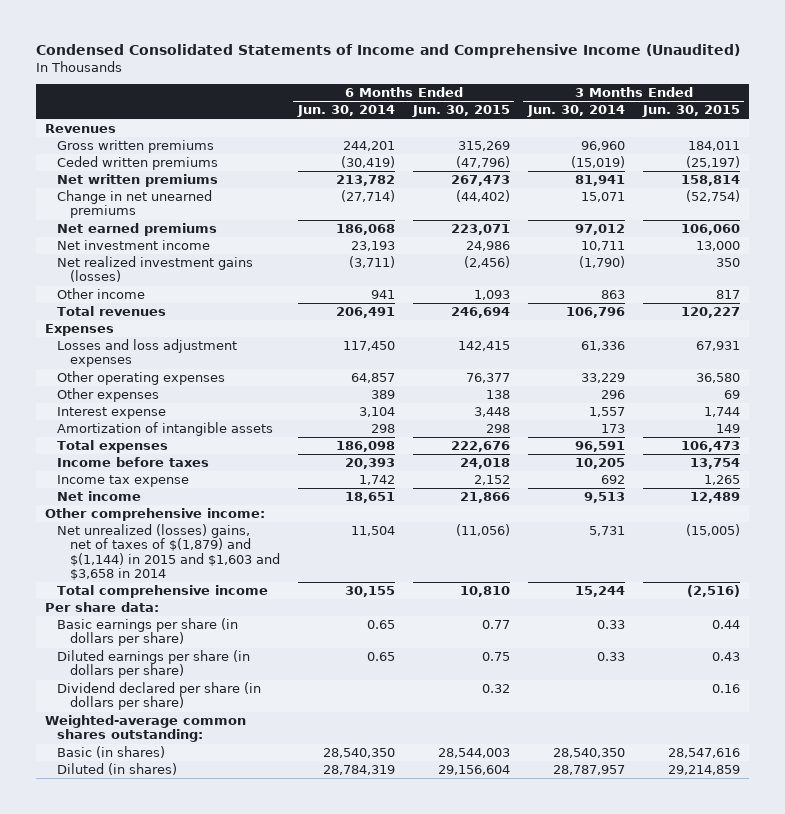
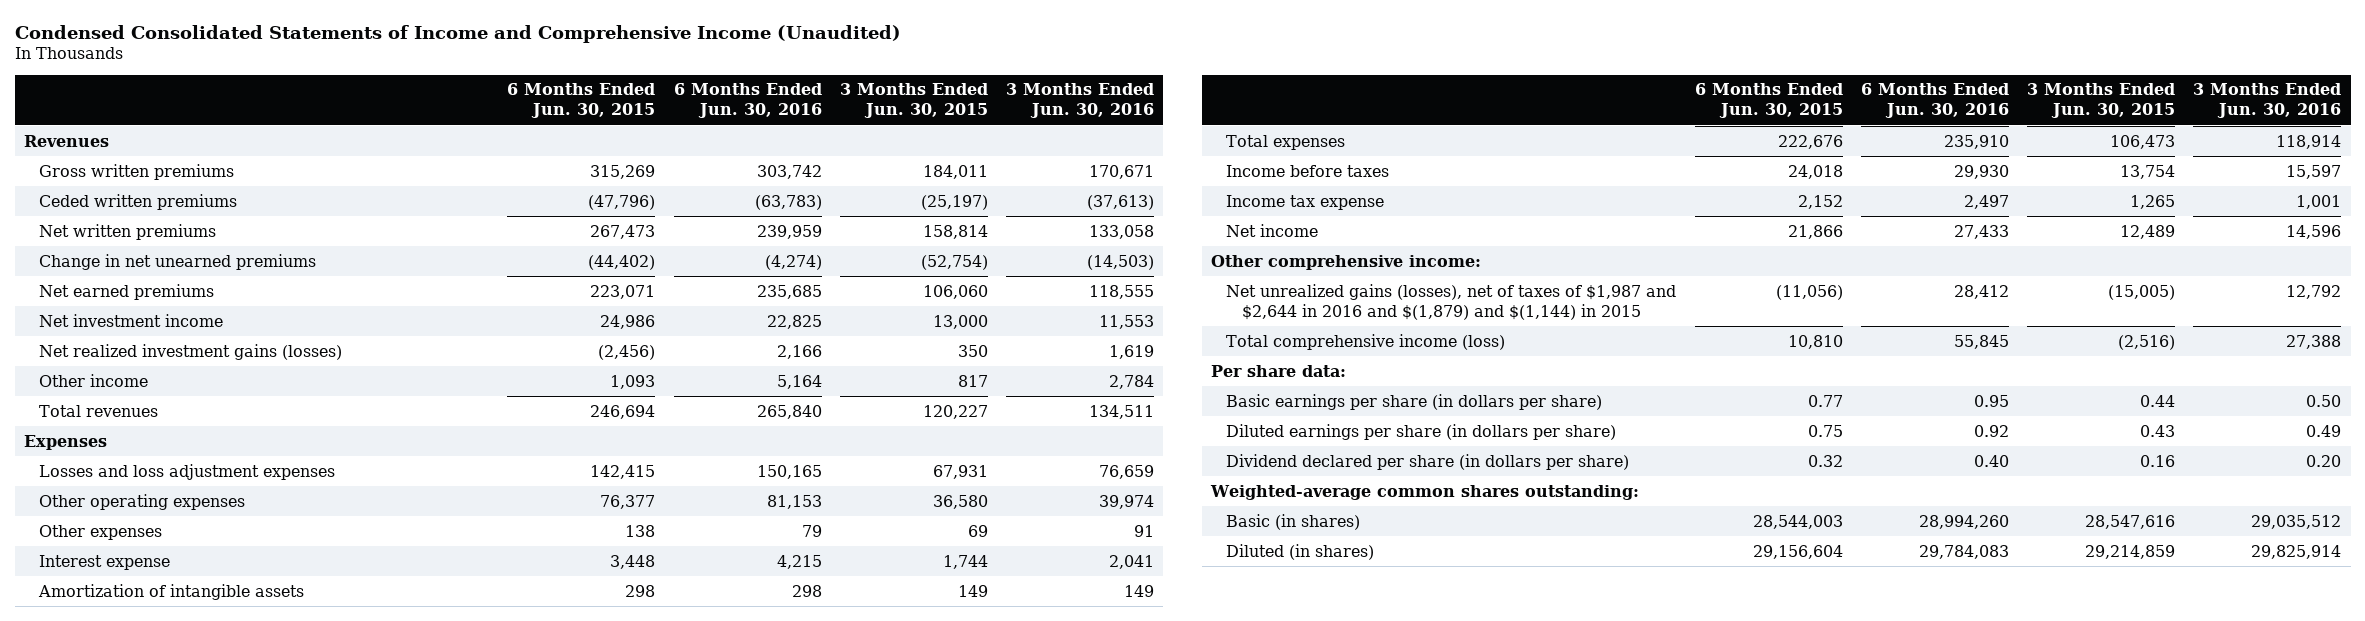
[296,105,395,118] Jun. 30, 2014 -> none
[526,105,625,118] Jun. 30, 2014 -> none
none -> [673,83,822,119] 6 Months Ended Jun. 30, 2016
none -> [1006,83,1155,119] 3 Months Ended Jun. 30, 2016
[57,524,280,580] Net unrealized (losses) gains, net of taxes of $(1,879) and $(1,144) in 2015 and $1,603 and $3,658 in 2014 -> [1226,283,1677,320] Net unrealized gains (losses), net of taxes of $1,987 and $2,644 in 2016 and $(1,879) and $(1,144) in 2015
[57,585,269,599] Total comprehensive income -> [1226,333,1506,350] Total comprehensive income (loss)

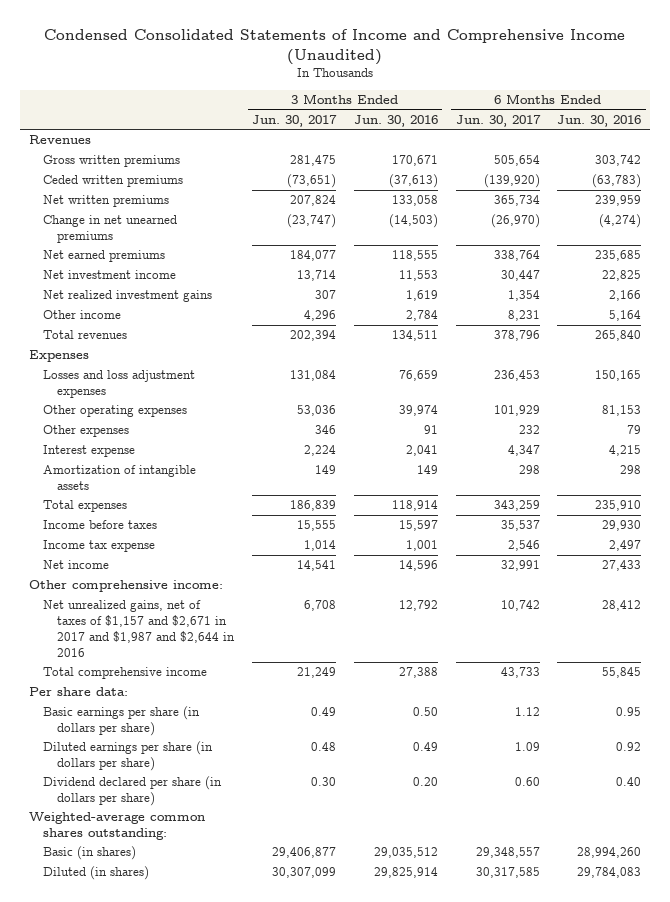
[507,83,656,119] 6 Months Ended Jun. 30, 2015 -> none
[839,83,988,119] 3 Months Ended Jun. 30, 2015 -> none
none -> [252,114,338,127] Jun. 30, 2017
none -> [455,114,541,127] Jun. 30, 2017
[39,343,343,360] Net realized investment gains (losses) -> [43,290,213,303] Net realized investment gains
[1226,283,1677,320] Net unrealized gains (losses), net of taxes of $1,987 and $2,644 in 2016 and $(1,879) and $(1,144) in 2015 -> [43,600,236,657] Net unrealized gains, net of taxes of $1,157 and $2,671 in 2017 and $1,987 and $2,644 in 2016
[1226,333,1506,350] Total comprehensive income (loss) -> [43,667,208,680] Total comprehensive income

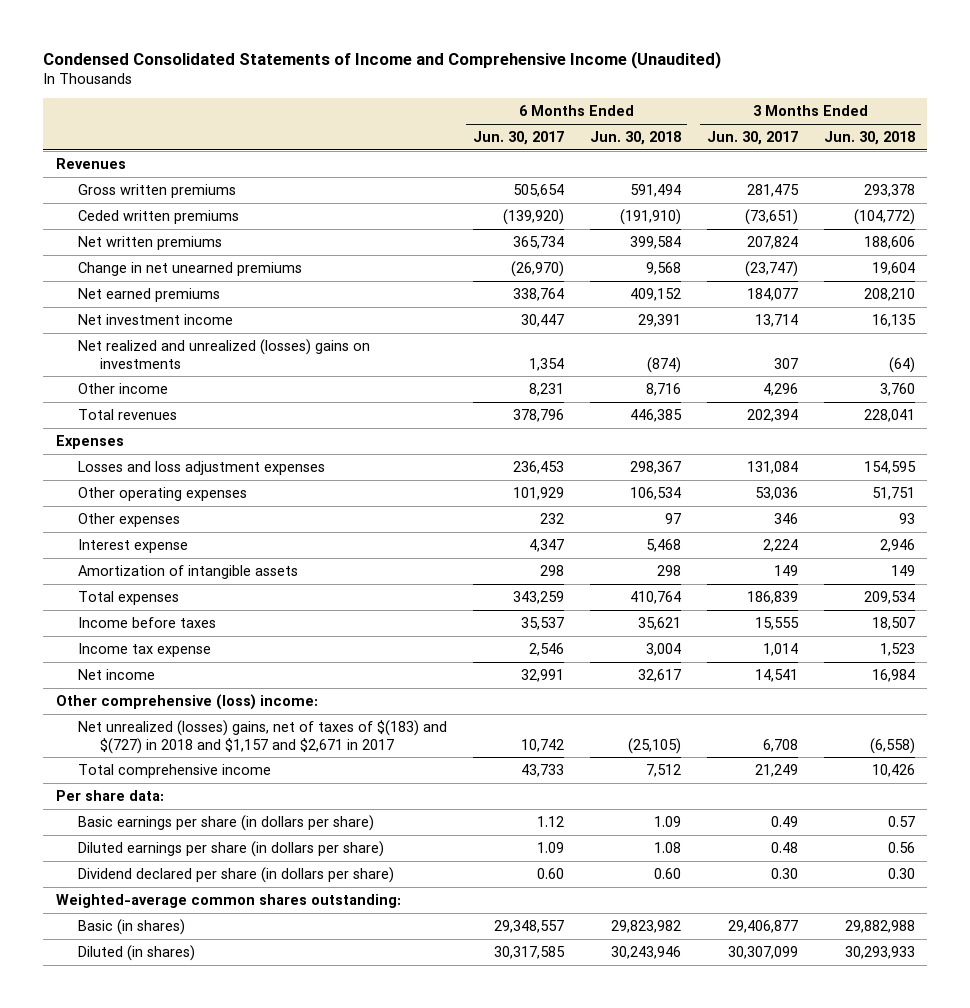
[353,114,438,127] Jun. 30, 2016 -> none
[557,114,642,127] Jun. 30, 2016 -> none
none -> [589,130,681,145] Jun. 30, 2018
none -> [823,130,915,145] Jun. 30, 2018
[43,290,213,303] Net realized investment gains -> [77,338,370,369] Net realized and unrealized (losses) gains on investments
[28,580,223,593] Other comprehensive income: -> [55,693,318,710] Other comprehensive (loss) income:
[43,600,236,657] Net unrealized gains, net of taxes of $1,157 and $2,671 in 2017 and $1,987 and $2,644 in 2016 -> [77,719,447,754] Net unrealized (losses) gains, net of taxes of $(183) and $(727) in 2018 and $1,157 and $2,671 in 2017

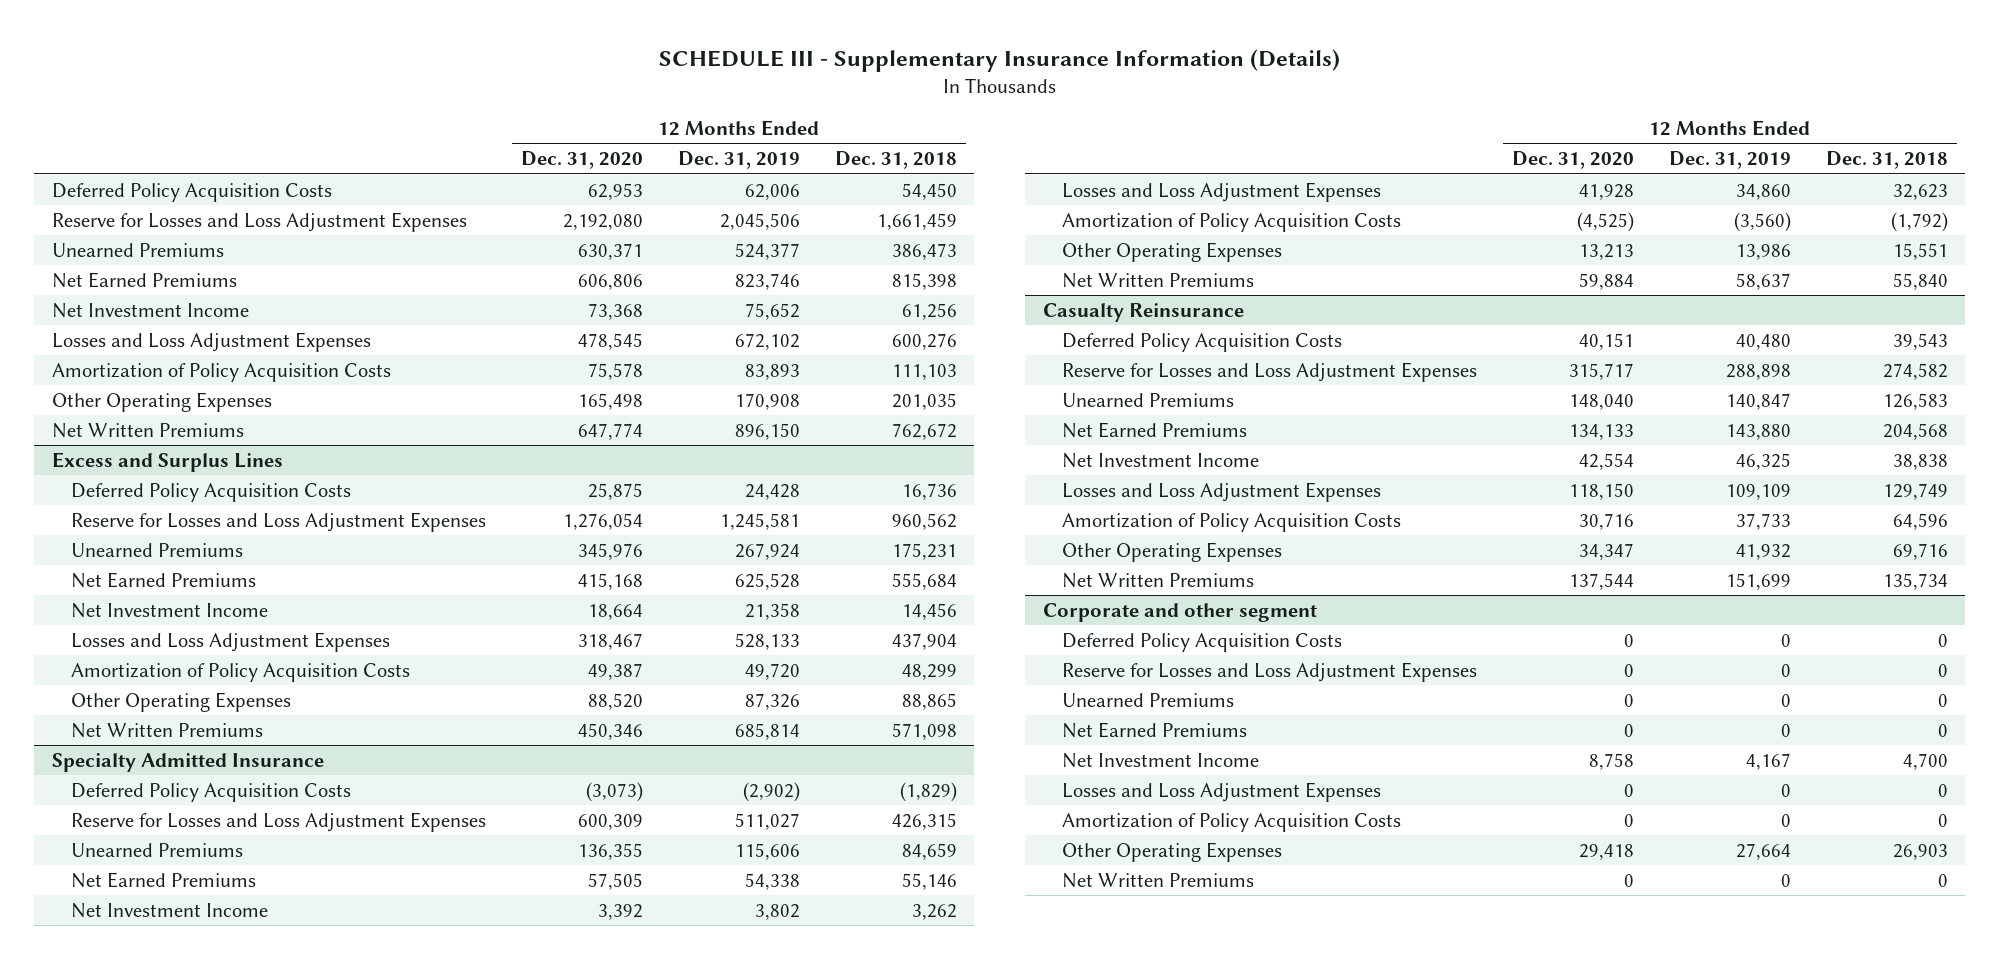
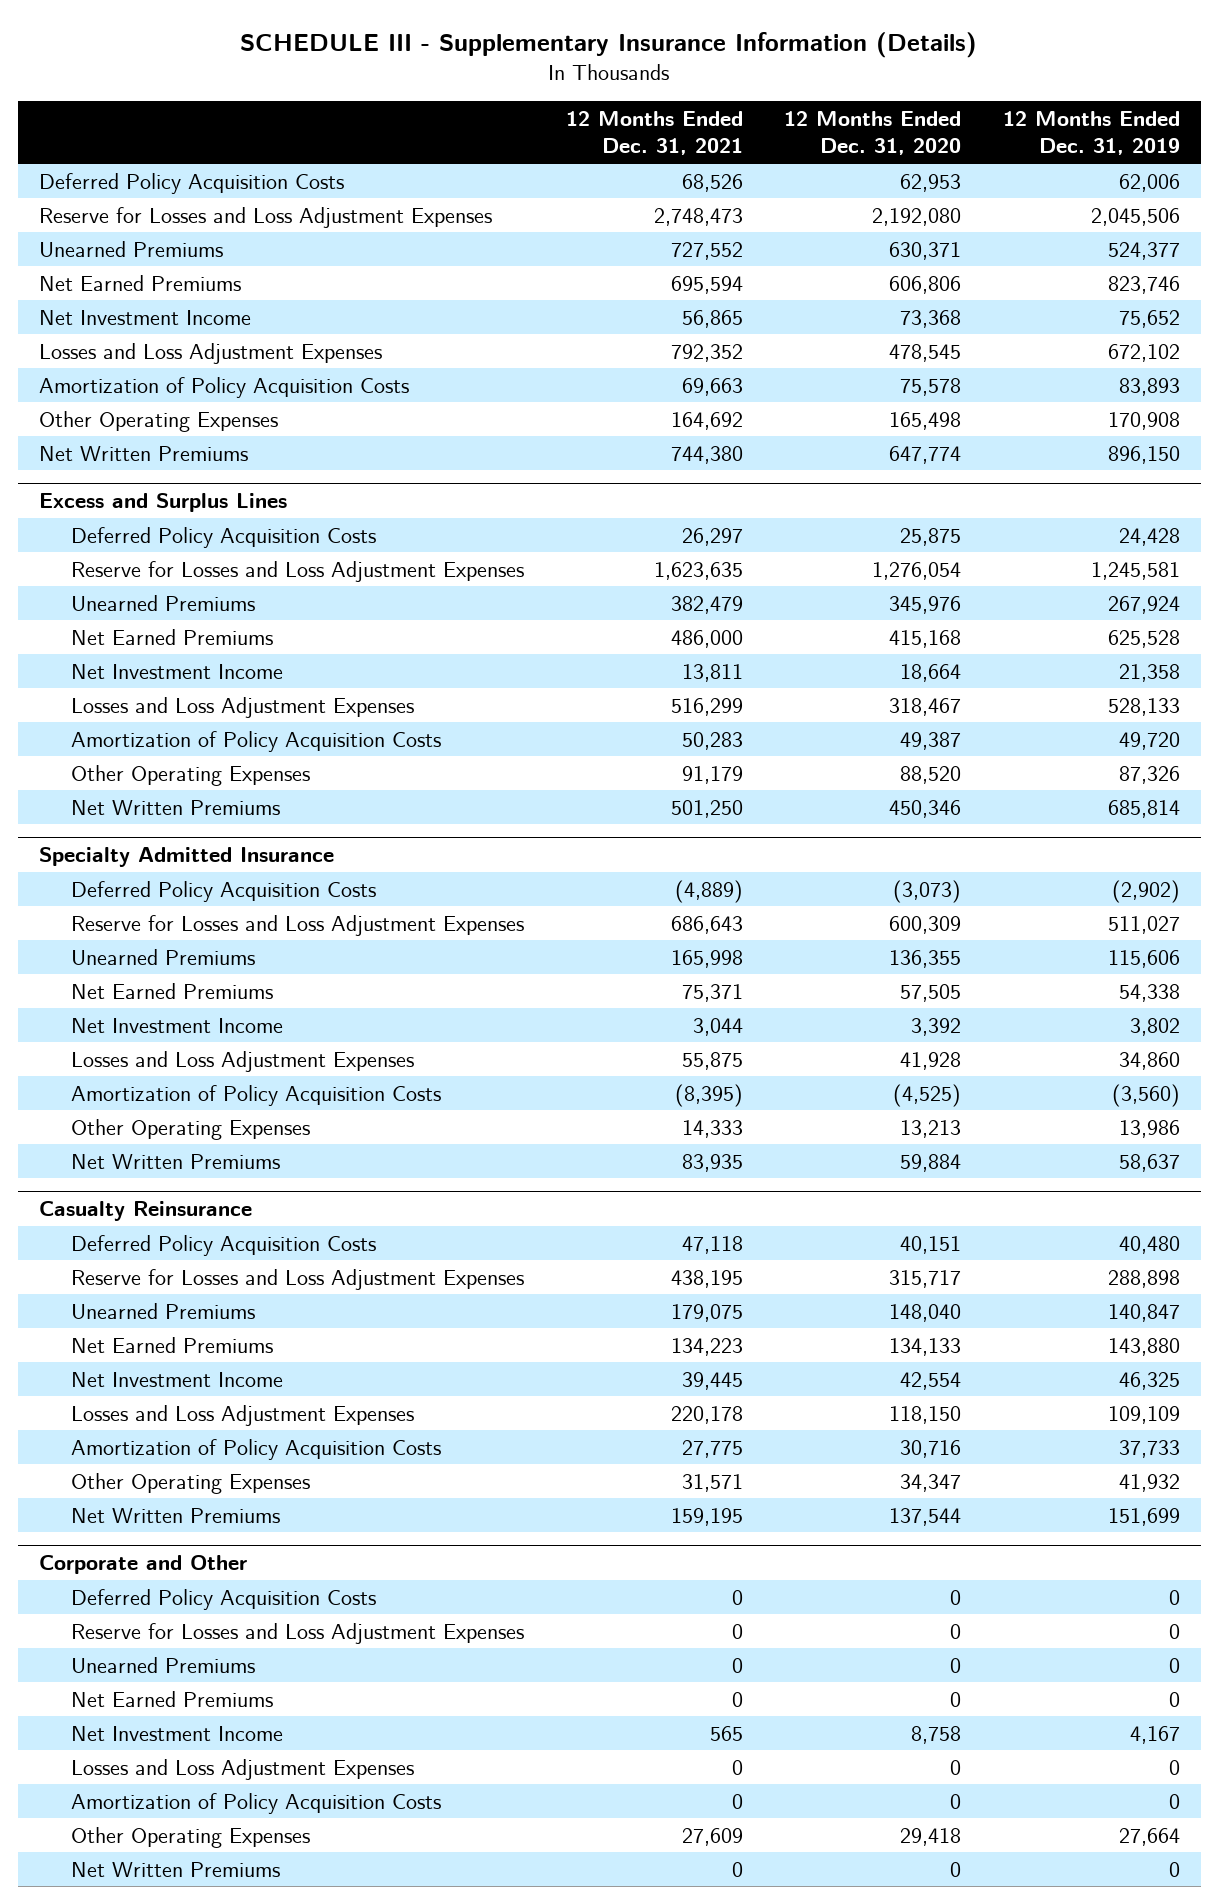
[834,151,957,170] Dec. 31, 2018 -> none
none -> [565,111,743,156] 12 Months Ended Dec. 31, 2021
[1042,602,1317,622] Corporate and other segment -> [39,1555,248,1575] Corporate and Other

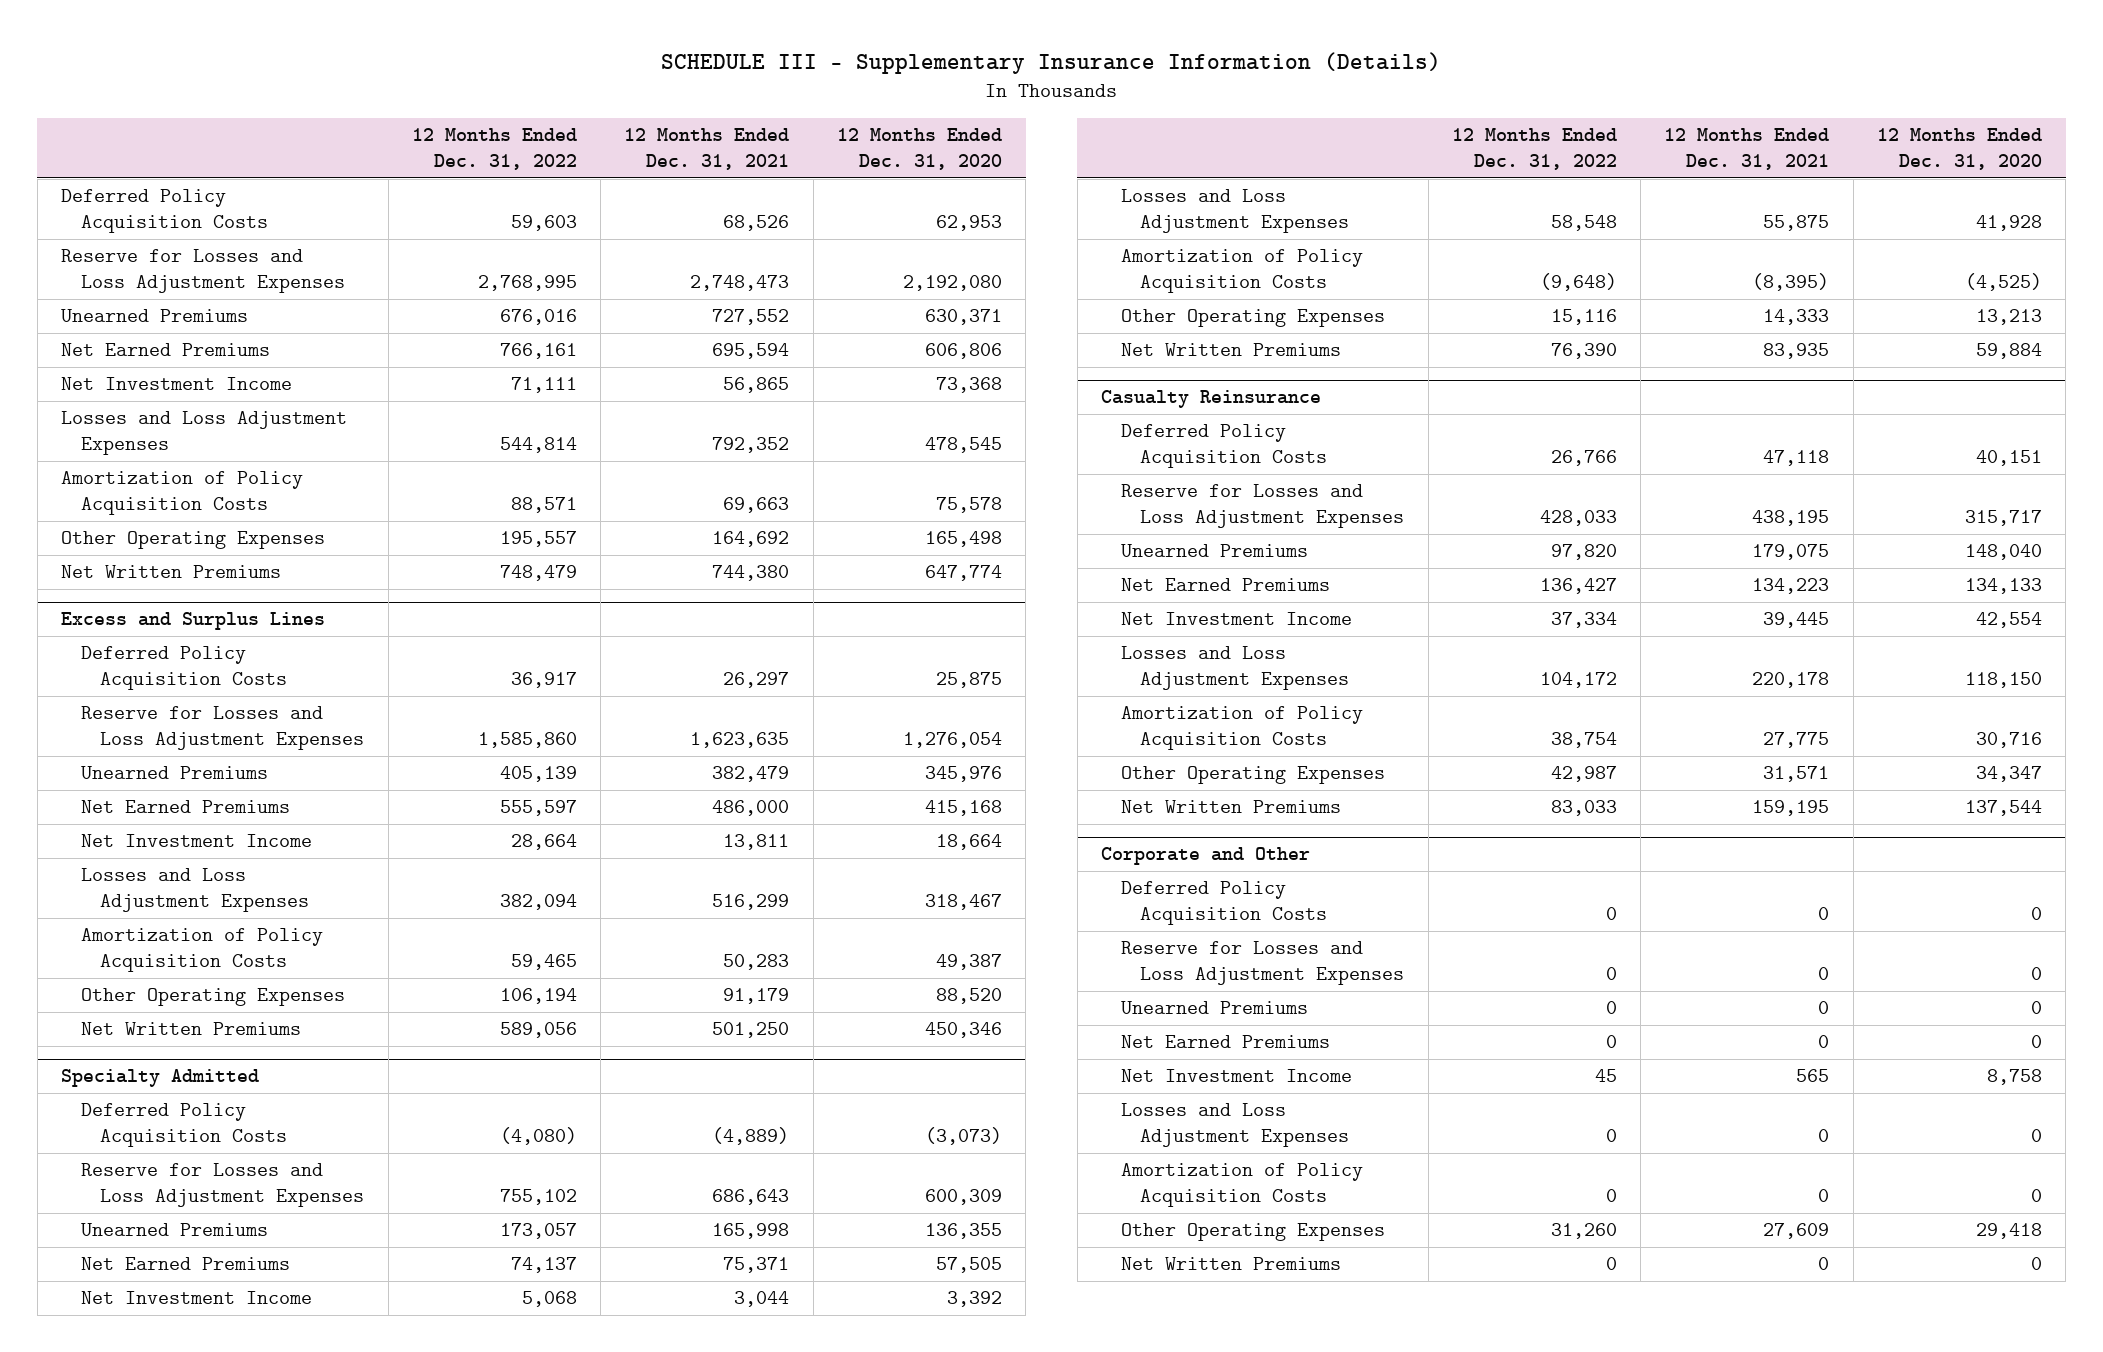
[1002,111,1180,156] 12 Months Ended Dec. 31, 2019 -> none
none -> [411,128,577,171] 12 Months Ended Dec. 31, 2022
[39,847,335,868] Specialty Admitted Insurance -> [60,1069,259,1088] Specialty Admitted

